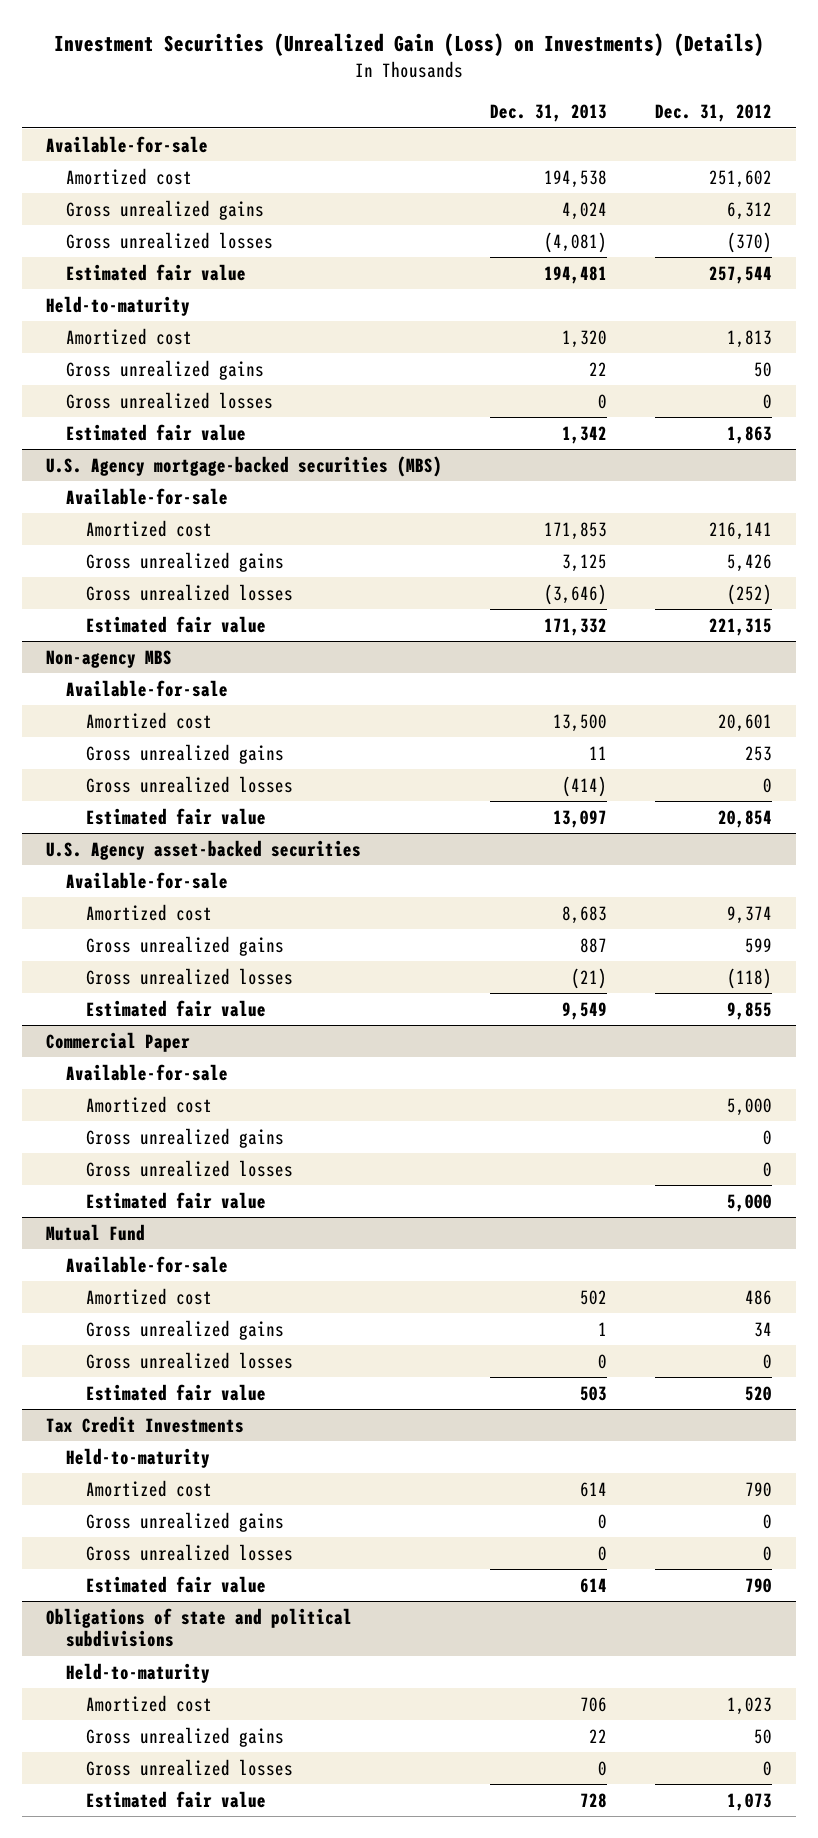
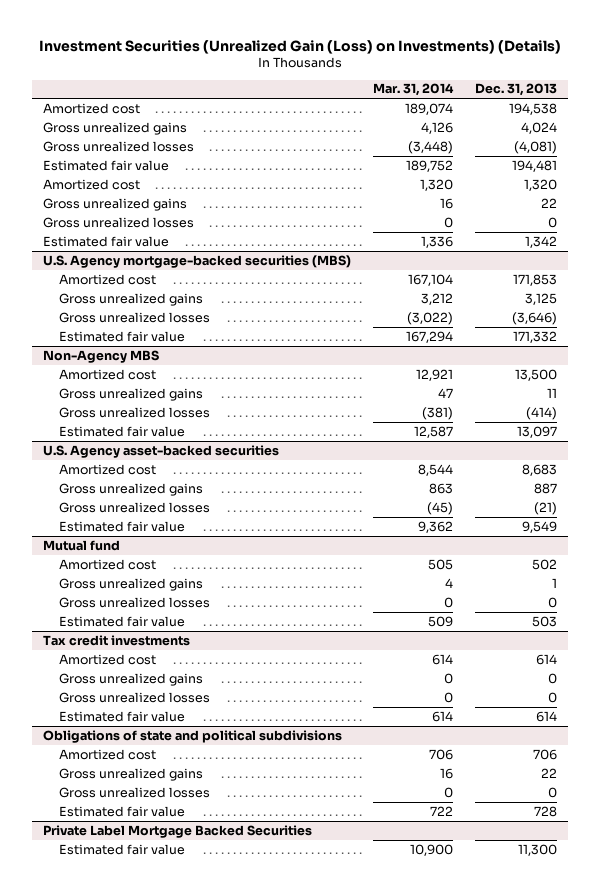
[654,104,772,123] Dec. 31, 2012 -> none
none -> [372,83,454,97] Mar. 31, 2014
[46,135,209,153] Available-for-sale -> none
[46,295,191,316] Held-to-maturity -> none
[66,487,229,505] Available-for-sale -> none
[66,679,229,697] Available-for-sale -> none
[46,649,173,668] Non-agency MBS -> [42,349,159,363] Non-Agency MBS
[66,871,229,889] Available-for-sale -> none
[46,1031,191,1052] Commercial Paper -> none
[66,1063,229,1081] Available-for-sale -> none
[86,1095,213,1113] Amortized cost -> none
[86,1127,285,1148] Gross unrealized gains -> none
[86,1159,294,1177] Gross unrealized losses -> none
[86,1191,267,1209] Estimated fair value -> none
[66,1255,229,1273] Available-for-sale -> none
[46,1223,146,1241] Mutual Fund -> [42,539,120,551] Mutual fund
[66,1447,211,1468] Held-to-maturity -> none
[46,1415,245,1433] Tax Credit Investments -> [42,634,190,646] Tax credit investments
[66,1662,211,1683] Held-to-maturity -> none
none -> [42,824,312,838] Private Label Mortgage Backed Securities
none -> [59,843,186,855] Estimated fair value

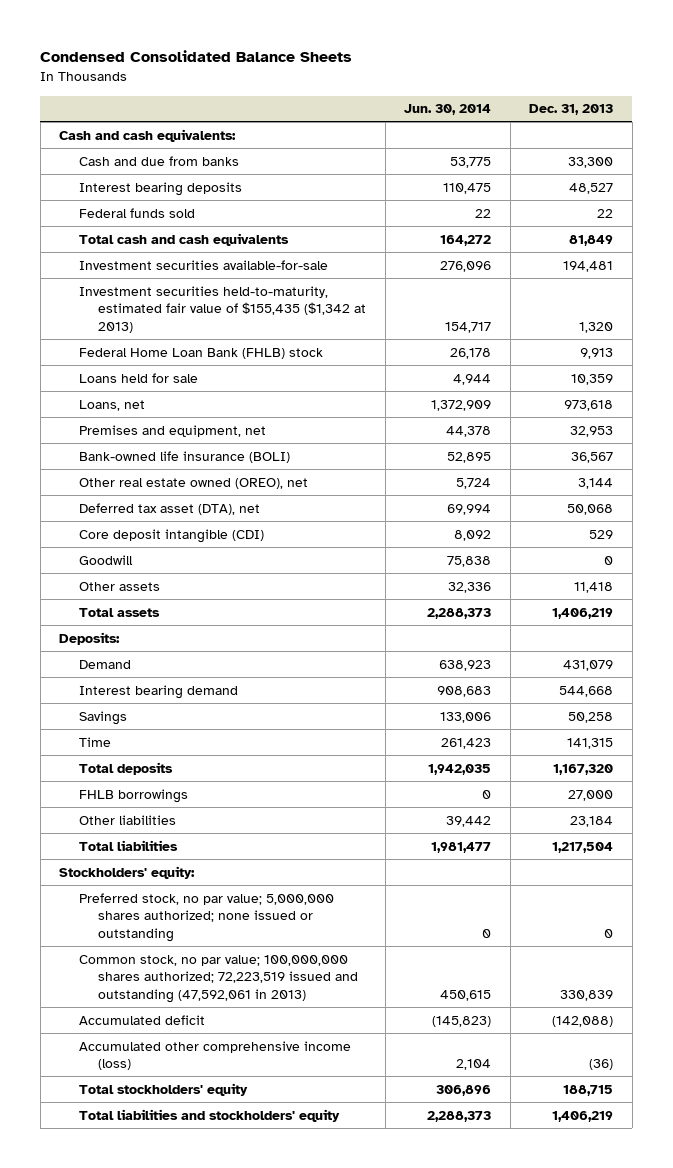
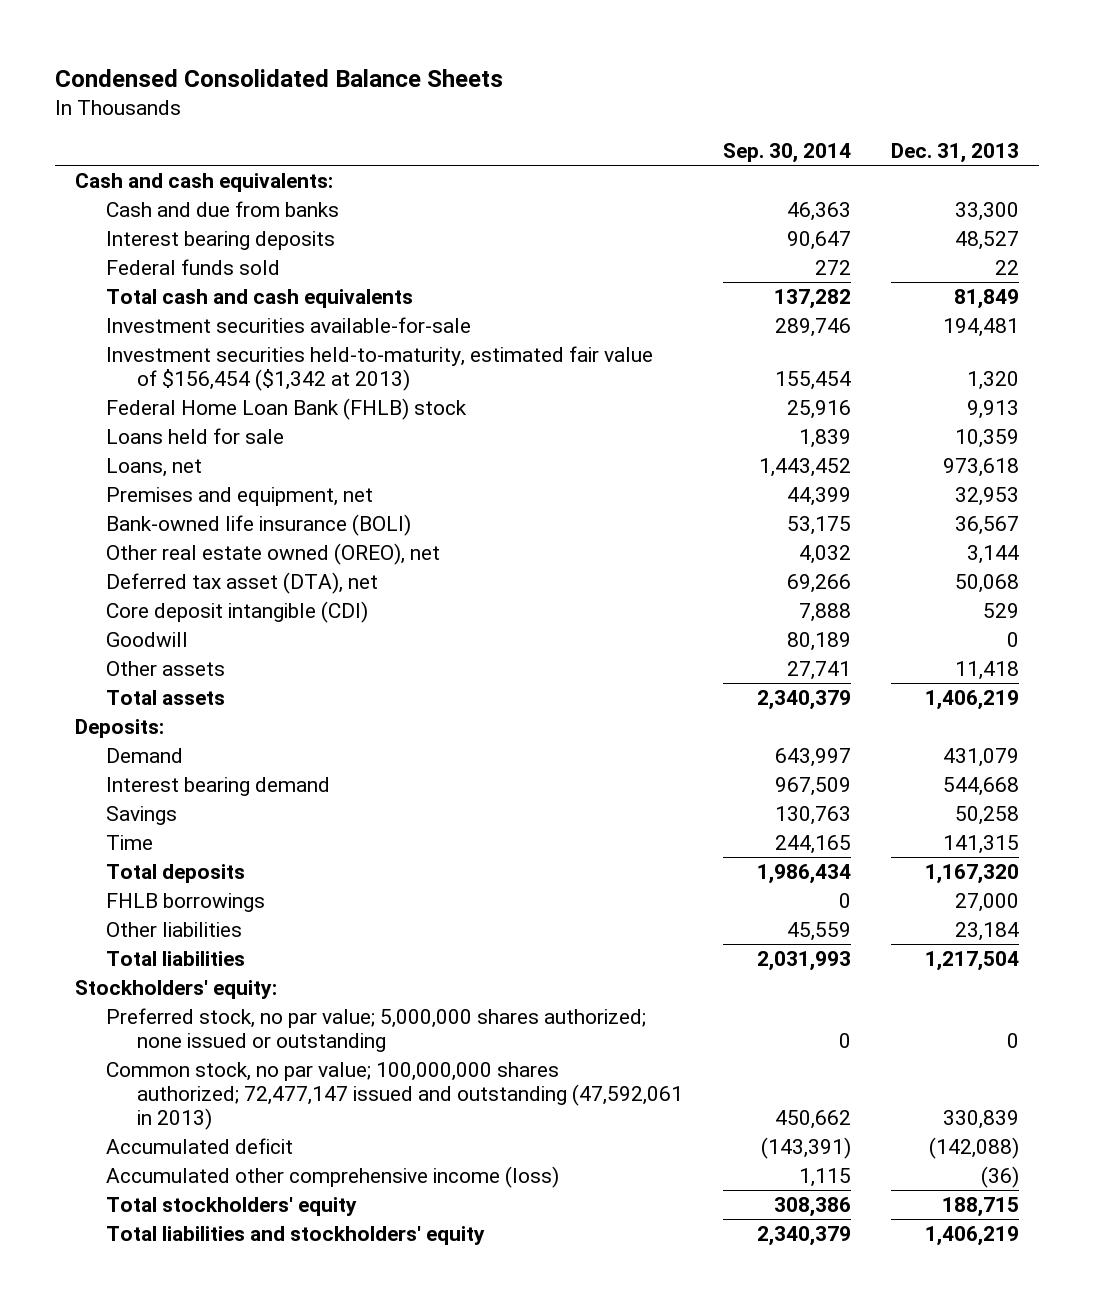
[404,104,492,116] Jun. 30, 2014 -> none
none -> [722,142,851,163] Sep. 30, 2014
[78,285,367,333] Investment securities held-to-maturity, estimated fair value of $155,435 ($1,342 at 2013) -> [105,346,653,392] Investment securities held-to-maturity, estimated fair value of $156,454 ($1,342 at 2013)
[78,954,359,1003] Common stock, no par value; 100,000,000 shares authorized; 72,223,519 issued and outstanding (47,592,061 in 2013) -> [105,1062,683,1131] Common stock, no par value; 100,000,000 shares authorized; 72,477,147 issued and outstanding (47,592,061 in 2013)

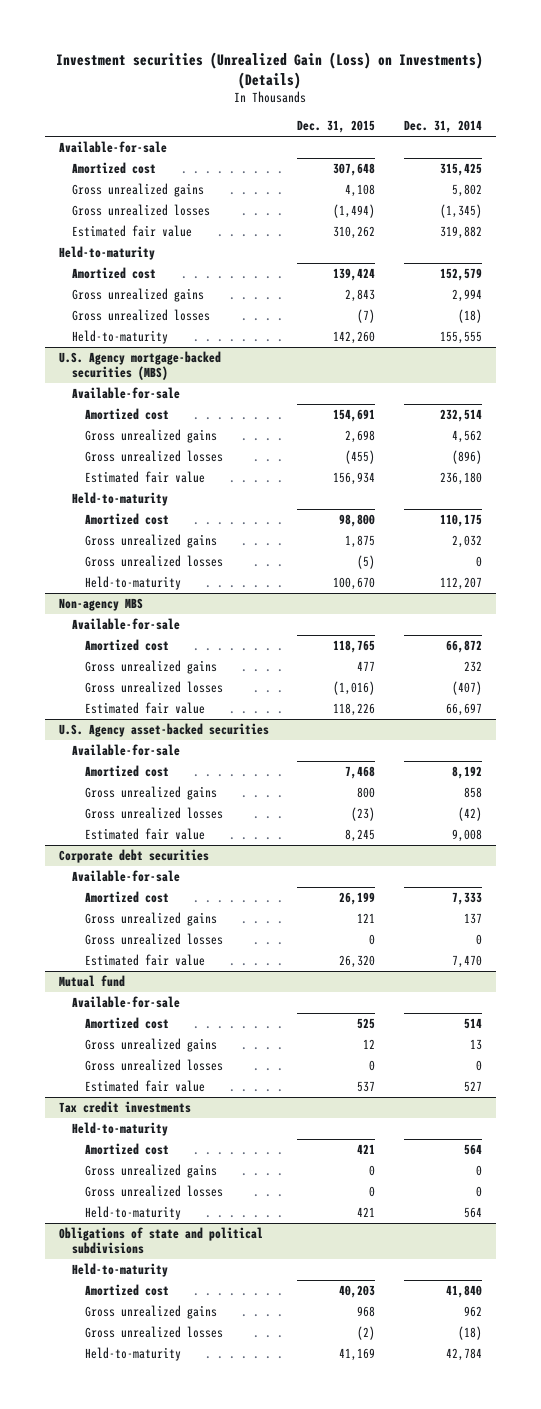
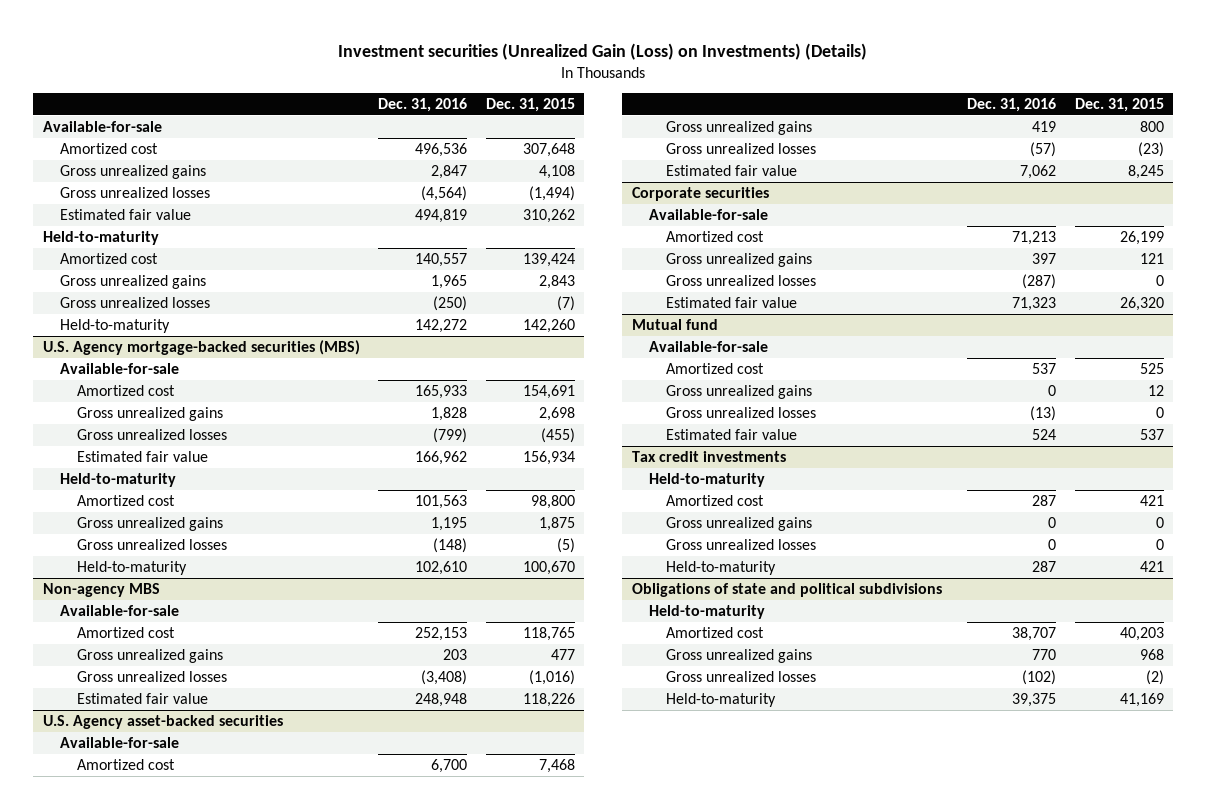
[403,120,482,134] Dec. 31, 2014 -> none
none -> [378,97,468,112] Dec. 31, 2016
[58,849,209,864] Corporate debt securities -> [631,186,769,201] Corporate securities

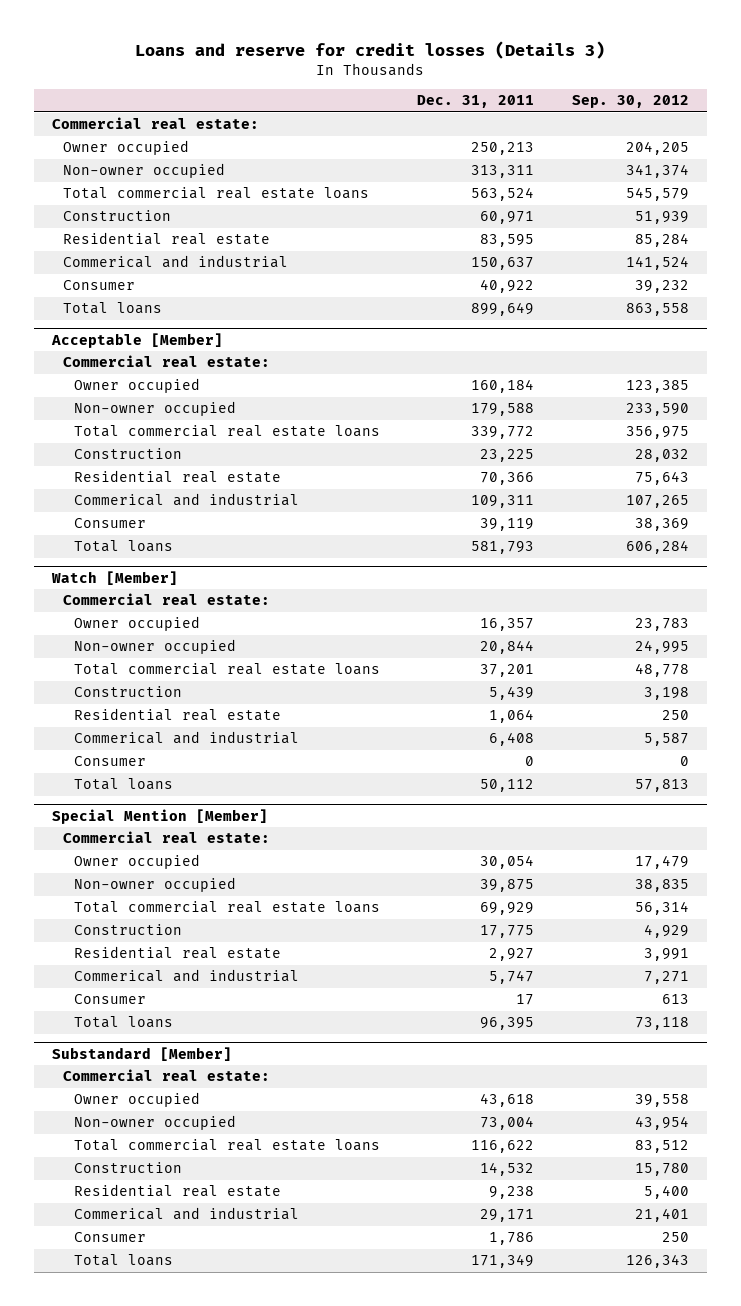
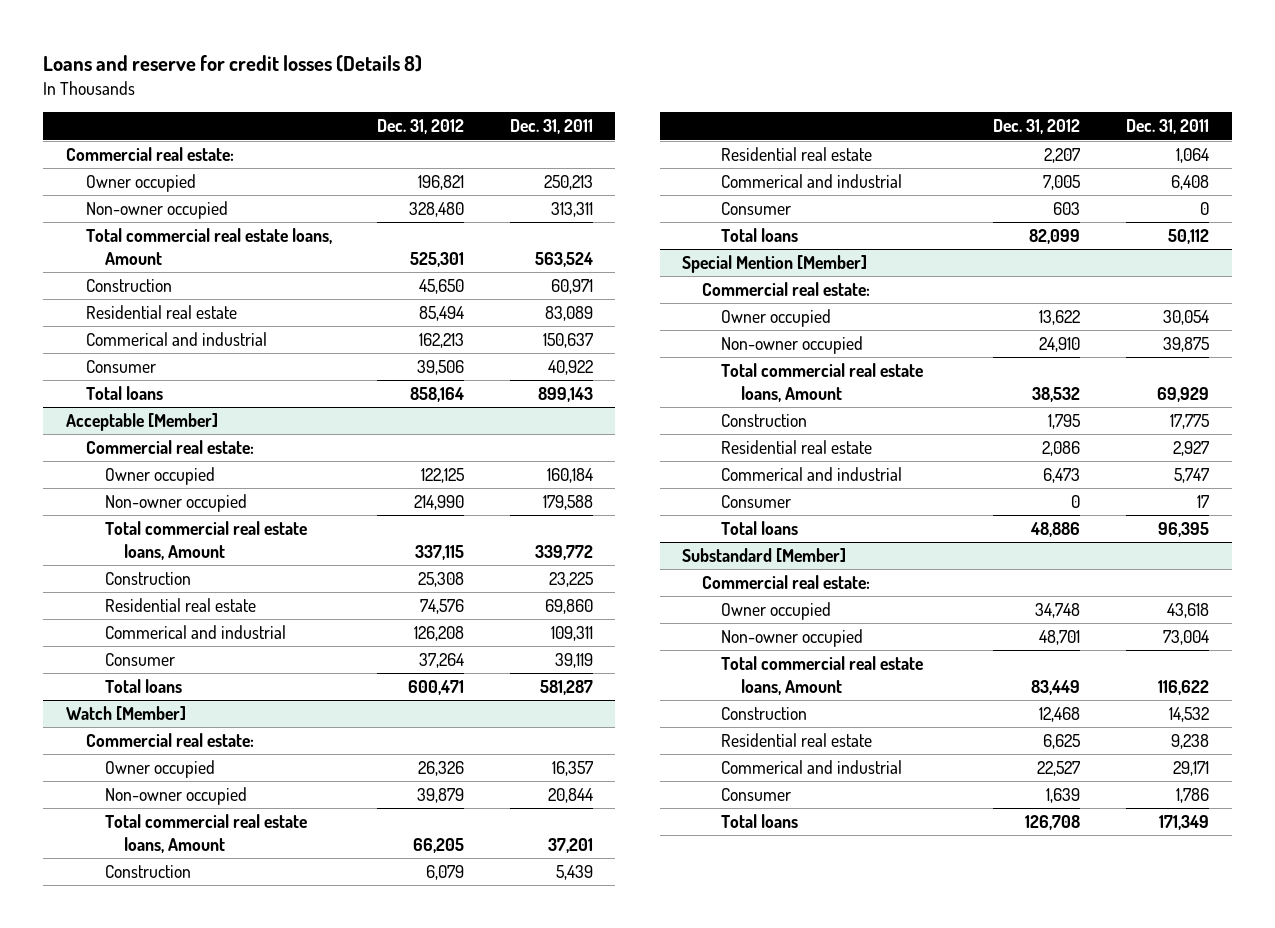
[135,40,606,59] Loans and reserve for credit losses (Details 3) -> [43,54,423,72] Loans and reserve for credit losses (Details 8)
[571,95,689,109] Sep. 30, 2012 -> none
none -> [377,119,465,135] Dec. 31, 2012
[63,187,370,200] Total commercial real estate loans -> [85,228,332,265] Total commercial real estate loans, Amount
[480,234,535,248] 83,595 -> [544,306,593,322] 83,089
[471,302,535,317] 899,649 -> [537,387,593,403] 899,143
[74,425,381,438] Total commercial real estate loans -> [104,521,307,560] Total commercial real estate loans, Amount
[480,472,535,486] 70,366 -> [544,599,593,615] 69,860
[471,541,535,555] 581,793 -> [539,680,593,696] 581,287
[74,663,381,676] Total commercial real estate loans -> [104,814,307,853] Total commercial real estate loans, Amount
[74,901,381,914] Total commercial real estate loans -> [721,363,924,402] Total commercial real estate loans, Amount
[74,1139,381,1152] Total commercial real estate loans -> [721,656,924,695] Total commercial real estate loans, Amount

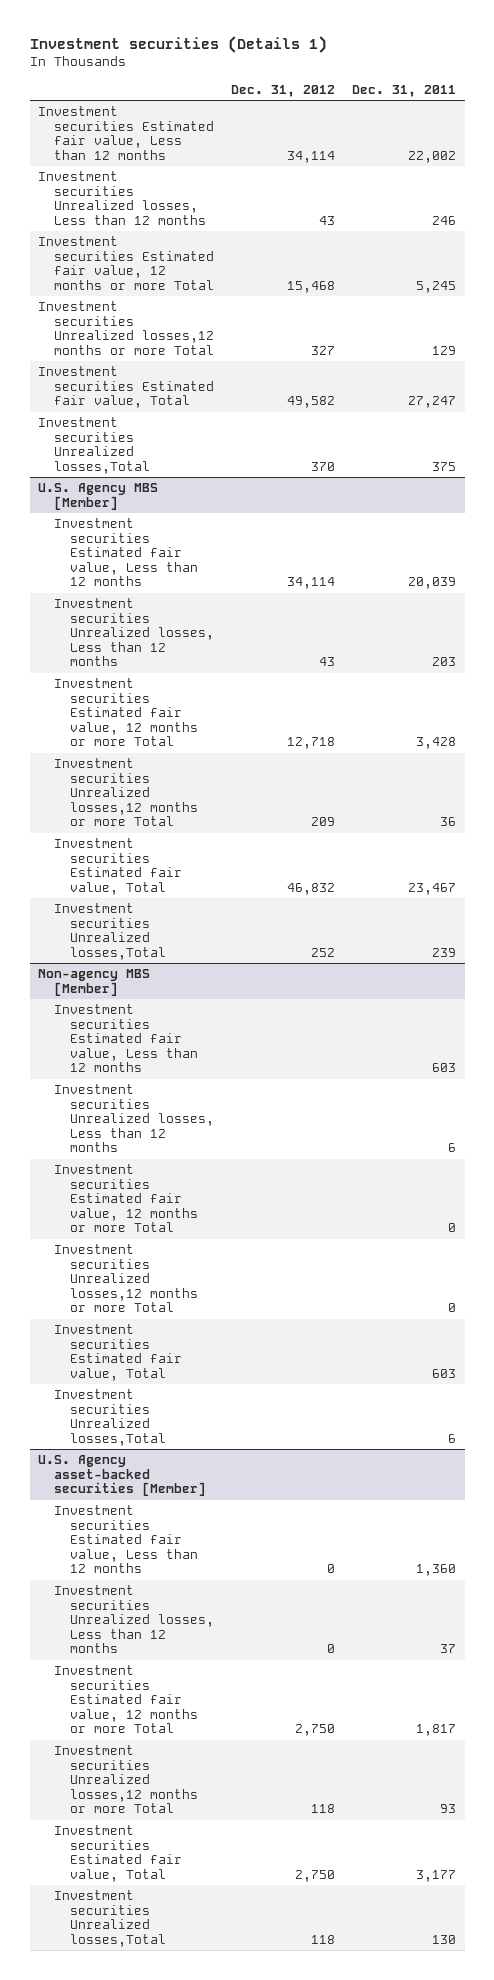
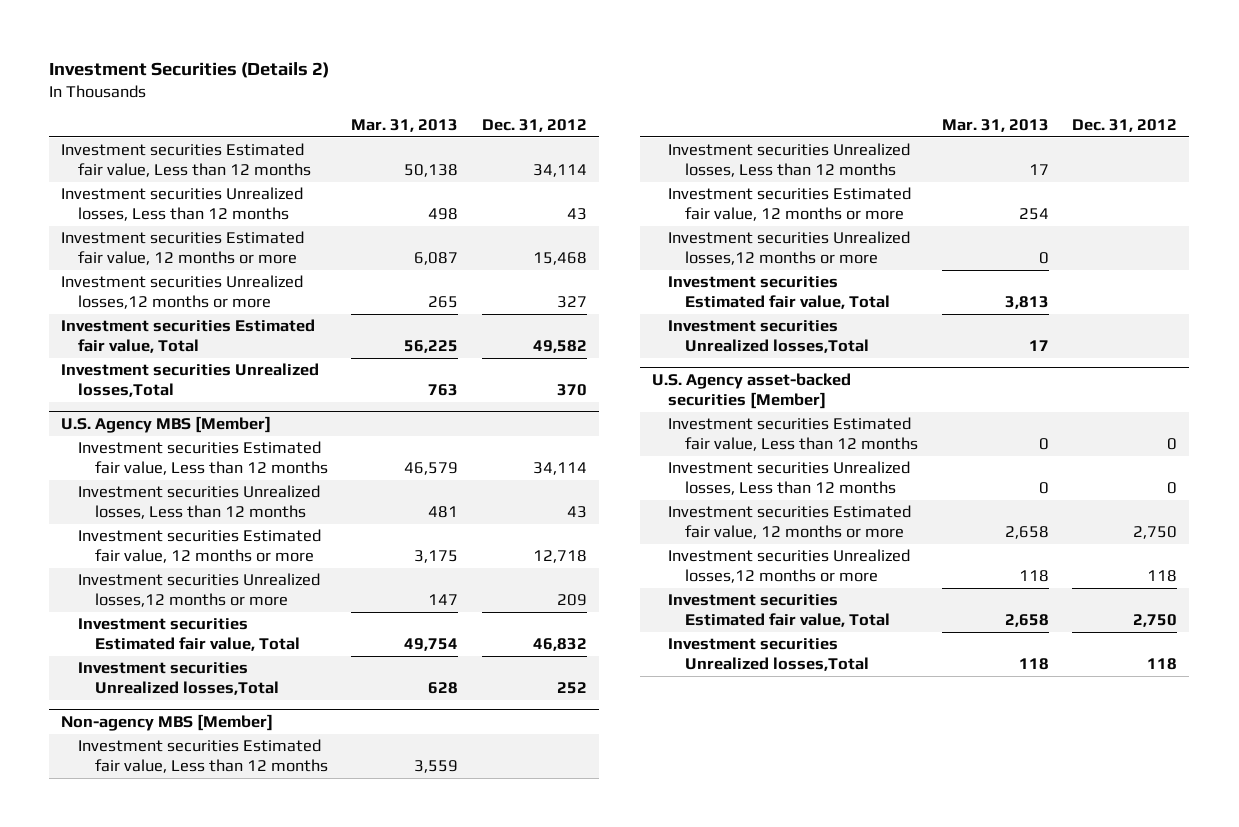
[29,36,327,54] Investment securities (Details 1) -> [49,61,330,78] Investment Securities (Details 2)
[352,84,457,97] Dec. 31, 2011 -> none
none -> [351,119,459,133] Mar. 31, 2013
[38,236,214,290] Investment securities Estimated fair value, 12 months or more Total -> [61,231,305,265] Investment securities Estimated fair value, 12 months or more
[38,301,214,355] Investment securities Unrealized losses,12 months or more Total -> [61,275,304,309] Investment securities Unrealized losses,12 months or more
[53,678,198,747] Investment securities Estimated fair value, 12 months or more Total -> [77,529,321,563] Investment securities Estimated fair value, 12 months or more
[53,758,198,827] Investment securities Unrealized losses,12 months or more Total -> [77,573,320,607] Investment securities Unrealized losses,12 months or more
[53,1164,198,1233] Investment securities Estimated fair value, 12 months or more Total -> [668,187,912,221] Investment securities Estimated fair value, 12 months or more
[53,1244,198,1313] Investment securities Unrealized losses,12 months or more Total -> [668,231,911,265] Investment securities Unrealized losses,12 months or more
[53,1665,198,1734] Investment securities Estimated fair value, 12 months or more Total -> [668,505,912,539] Investment securities Estimated fair value, 12 months or more
[53,1745,198,1814] Investment securities Unrealized losses,12 months or more Total -> [668,549,911,583] Investment securities Unrealized losses,12 months or more

